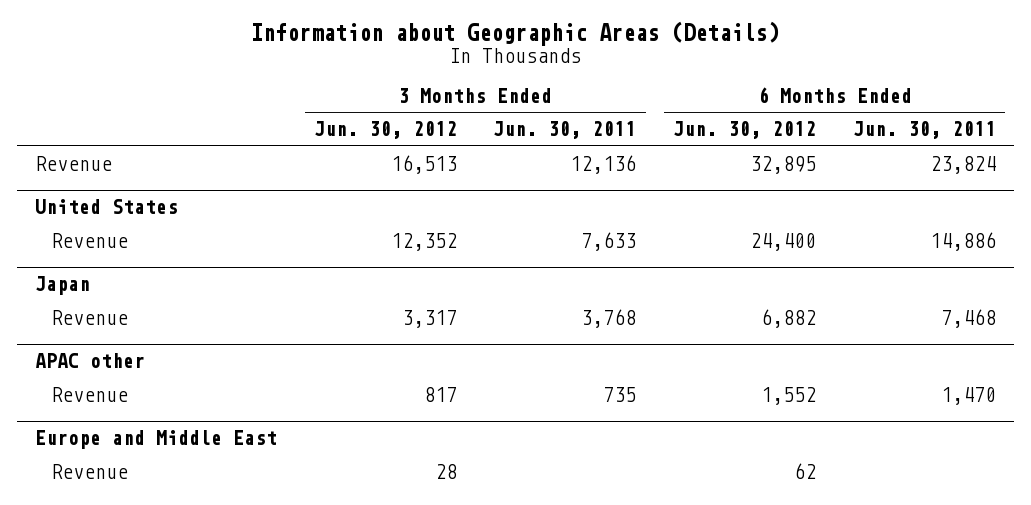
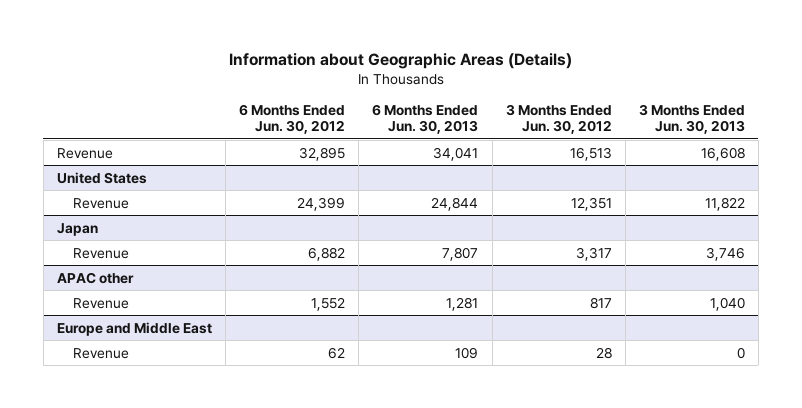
[493,121,637,140] Jun. 30, 2011 -> none
[853,121,997,140] Jun. 30, 2011 -> none
none -> [372,104,479,135] 6 Months Ended Jun. 30, 2013
none -> [638,104,745,135] 3 Months Ended Jun. 30, 2013
[390,233,457,252] 12,352 -> [570,196,612,211] 12,351
[750,233,817,252] 24,400 -> [297,196,346,211] 24,399

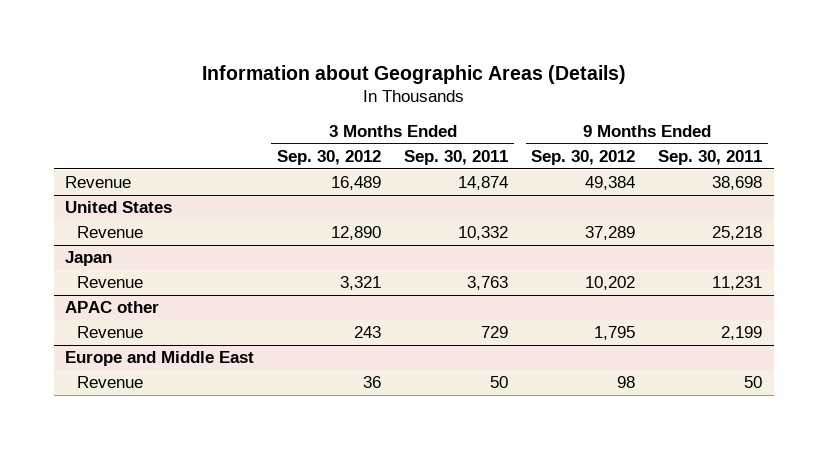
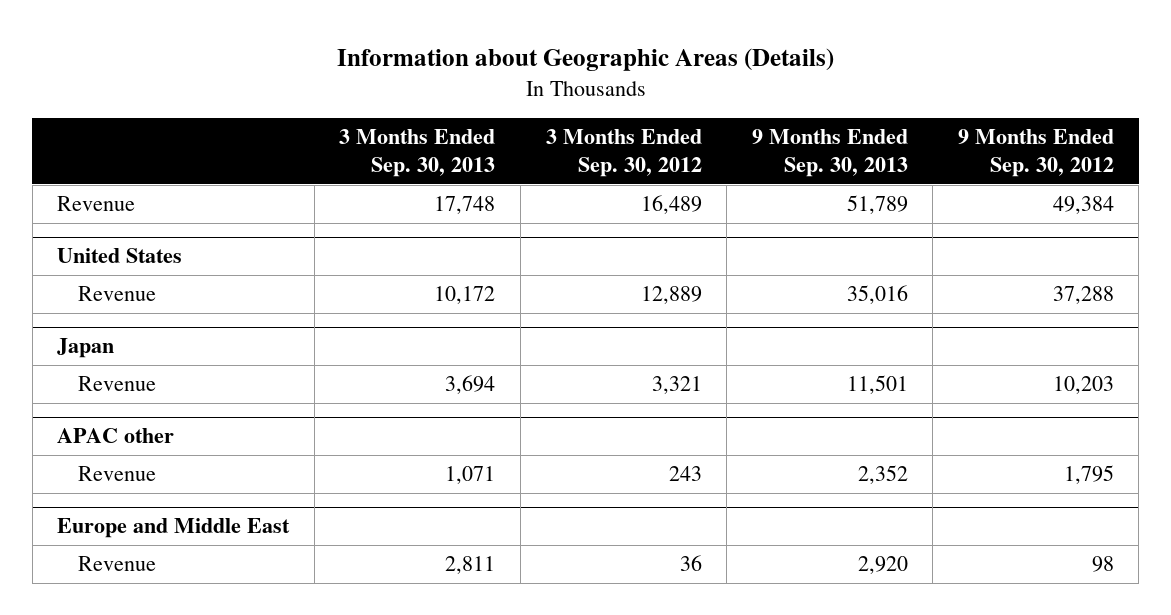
[404,149,509,165] Sep. 30, 2011 -> none
[658,149,763,165] Sep. 30, 2011 -> none
none -> [339,129,496,178] 3 Months Ended Sep. 30, 2013
none -> [751,129,908,178] 9 Months Ended Sep. 30, 2013
[331,226,382,241] 12,890 -> [640,286,702,305] 12,889
[585,226,636,241] 37,289 -> [1052,286,1114,305] 37,288
[585,276,636,291] 10,202 -> [1052,376,1114,395] 10,203

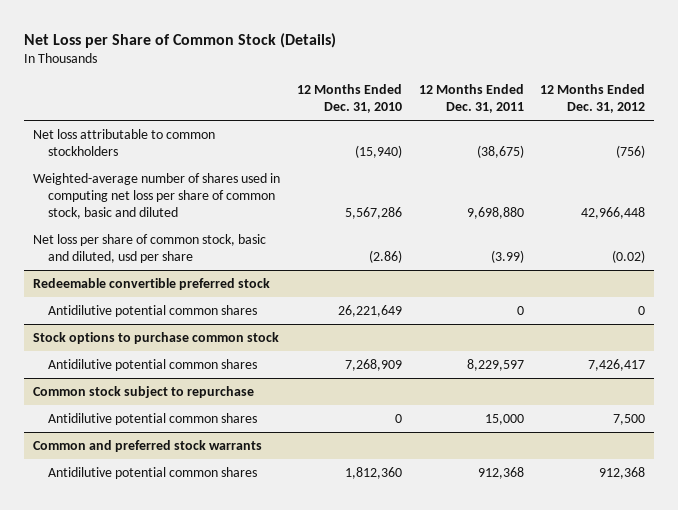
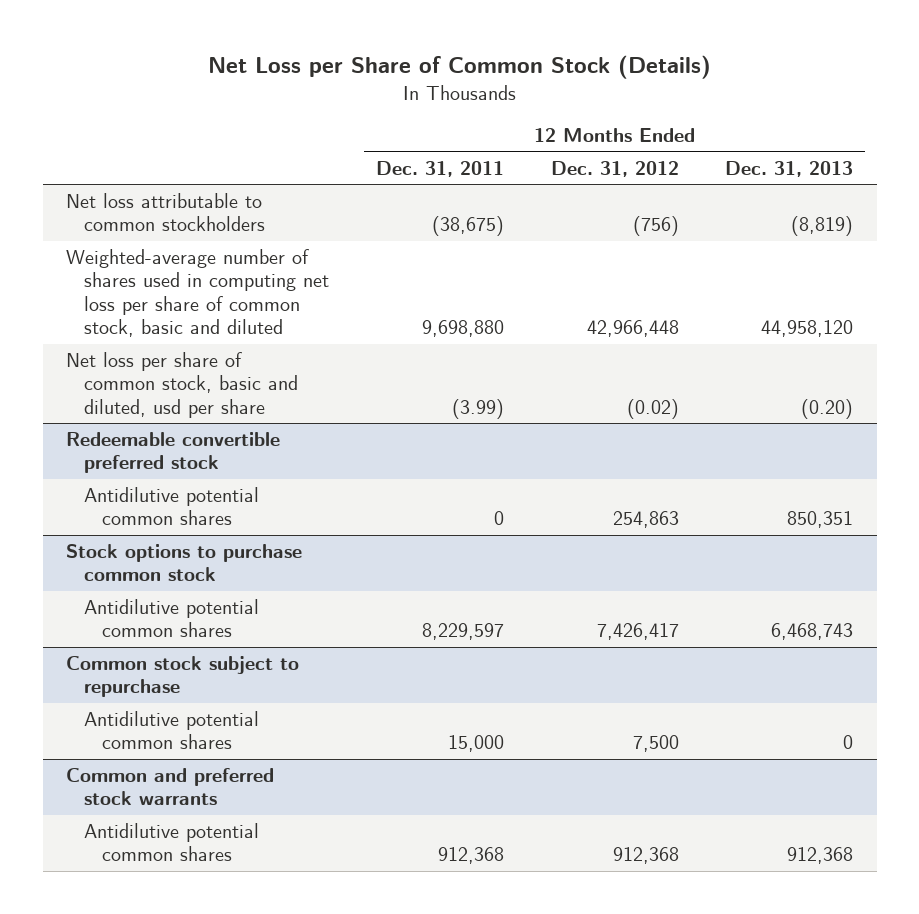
[296,84,402,114] 12 Months Ended Dec. 31, 2010 -> none
none -> [725,160,854,177] Dec. 31, 2013
[638,305,646,315] 0 -> [612,511,679,529] 254,863

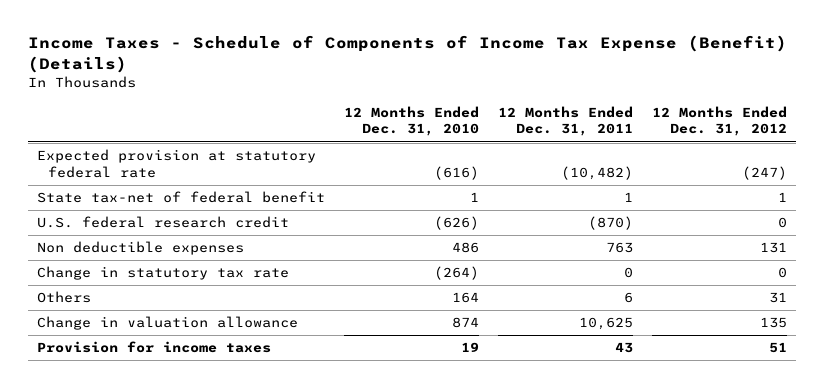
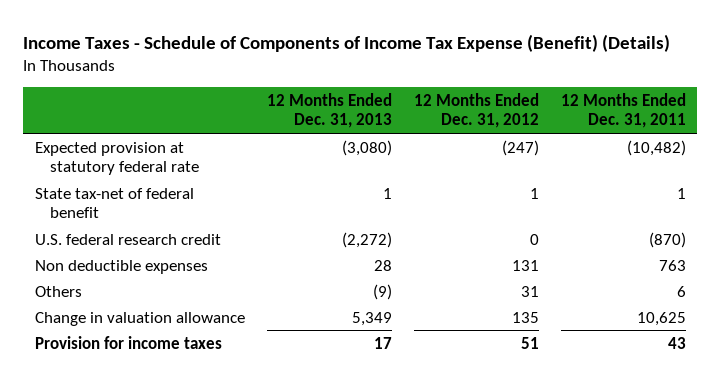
[344,106,480,137] 12 Months Ended Dec. 31, 2010 -> none
none -> [266,92,392,129] 12 Months Ended Dec. 31, 2013
[37,266,290,281] Change in statutory tax rate -> none

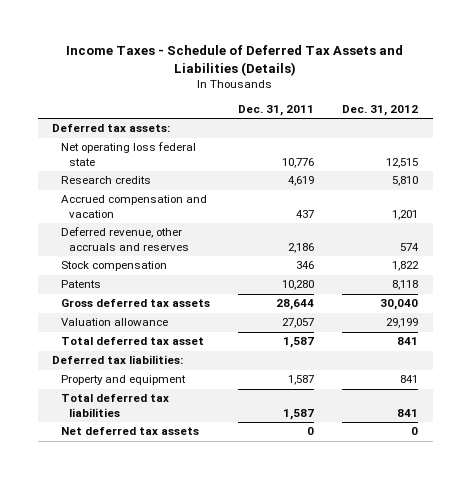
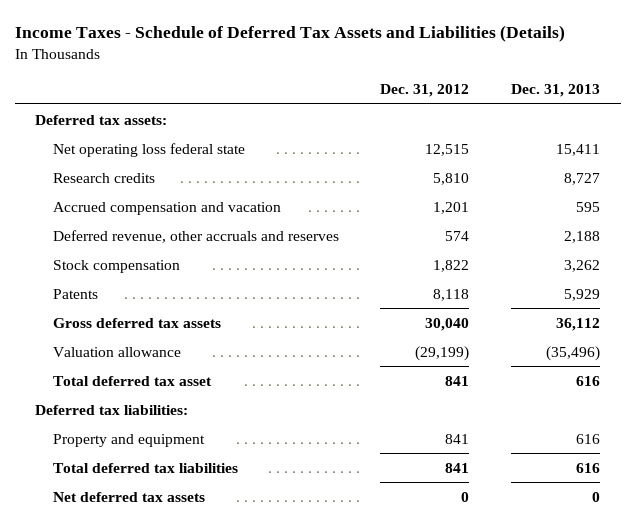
[238,104,315,116] Dec. 31, 2011 -> none
none -> [510,83,600,97] Dec. 31, 2013
[386,318,419,329] 29,199 -> [415,345,470,361] (29,199)

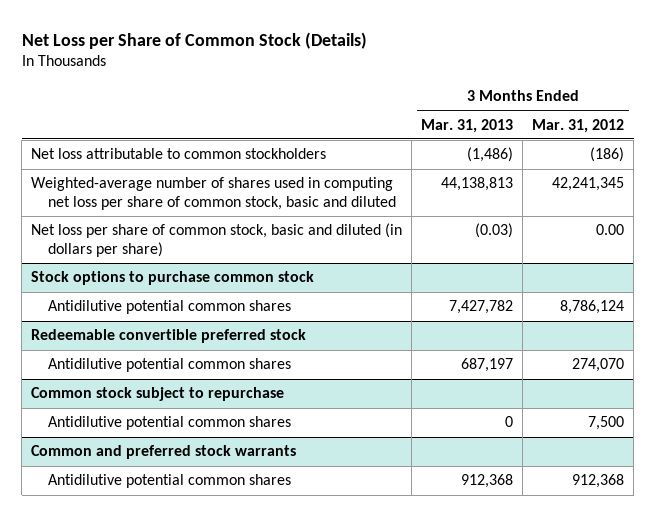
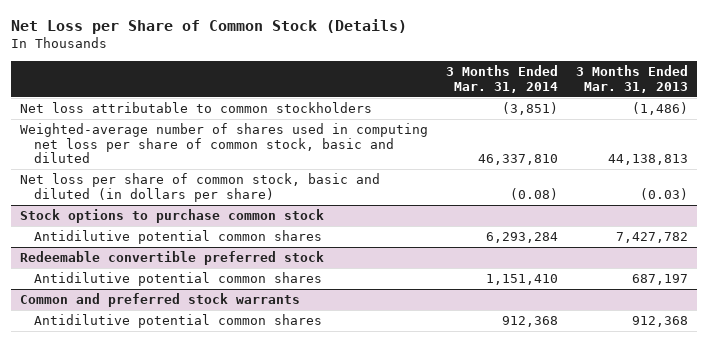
[532,118,625,133] Mar. 31, 2012 -> none
none -> [446,65,559,93] 3 Months Ended Mar. 31, 2014
[31,387,285,402] Common stock subject to repurchase -> none
[48,416,292,431] Antidilutive potential common shares -> none

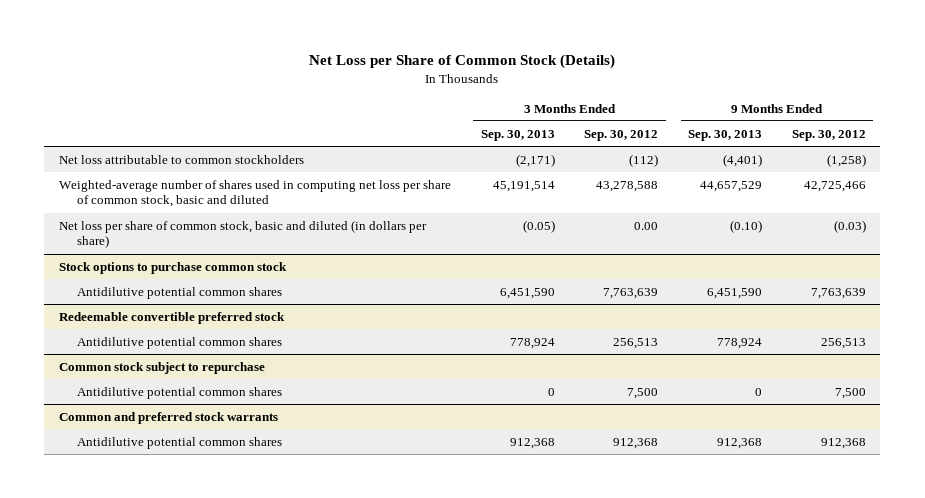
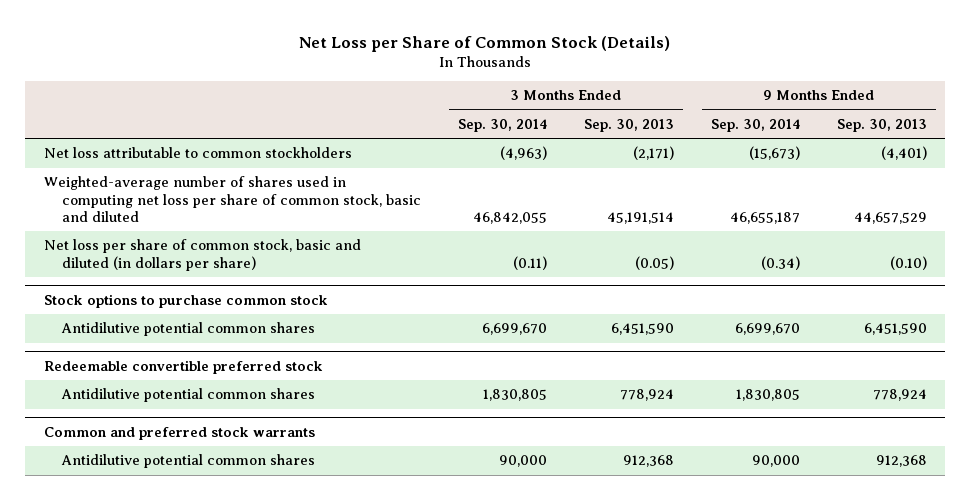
[584,129,659,141] Sep. 30, 2012 -> none
[791,129,866,141] Sep. 30, 2012 -> none
none -> [458,118,548,132] Sep. 30, 2014
none -> [710,118,800,132] Sep. 30, 2014
[59,361,266,374] Common stock subject to repurchase -> none
[77,386,283,399] Antidilutive potential common shares -> none

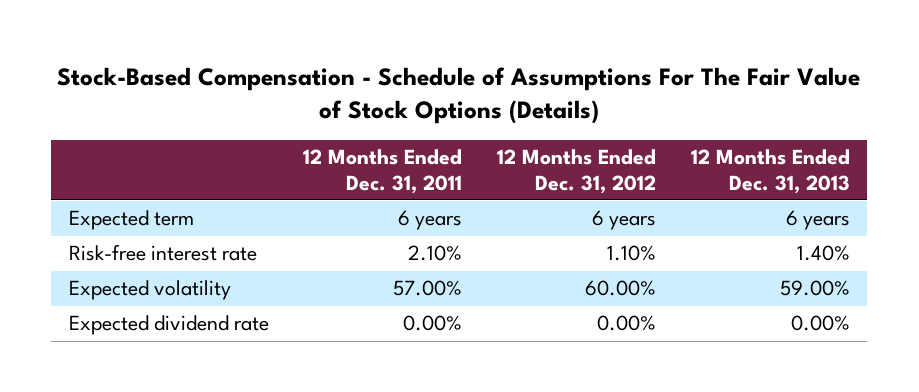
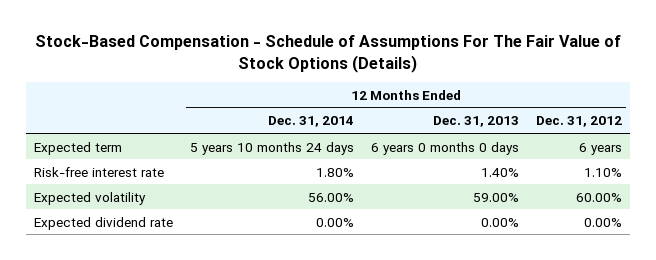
[303,149,463,194] 12 Months Ended Dec. 31, 2011 -> none
none -> [268,116,355,128] Dec. 31, 2014
[785,210,850,231] 6 years -> [371,141,520,155] 6 years 0 months 0 days

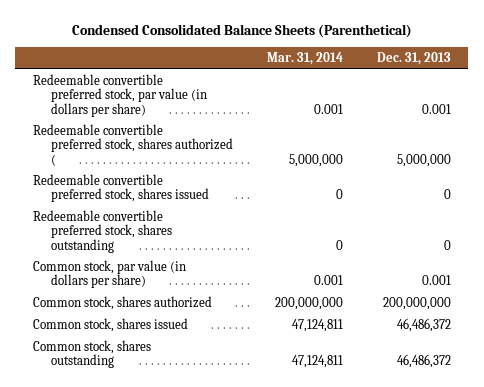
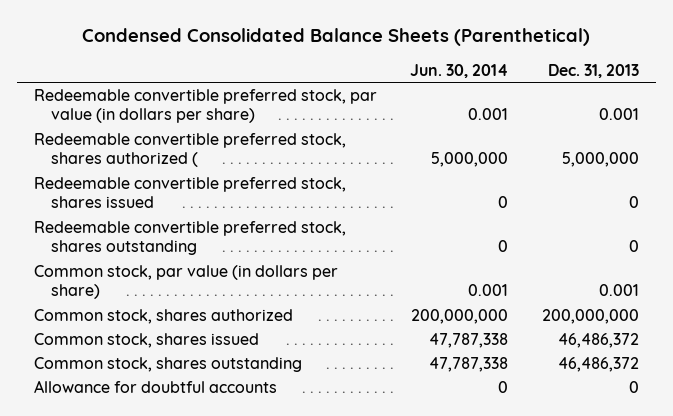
[266,52,343,66] Mar. 31, 2014 -> none
none -> [410,64,509,79] Jun. 30, 2014
none -> [33,379,277,393] Allowance for doubtful accounts

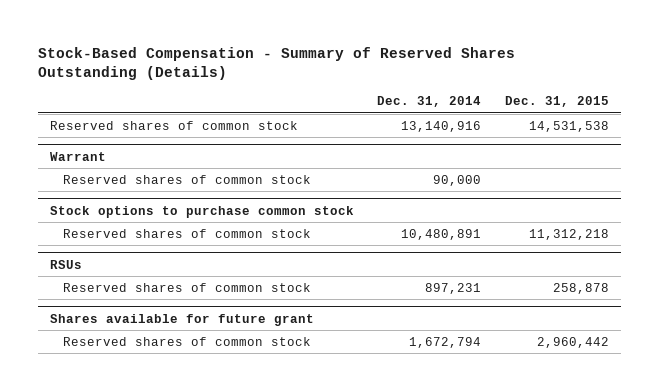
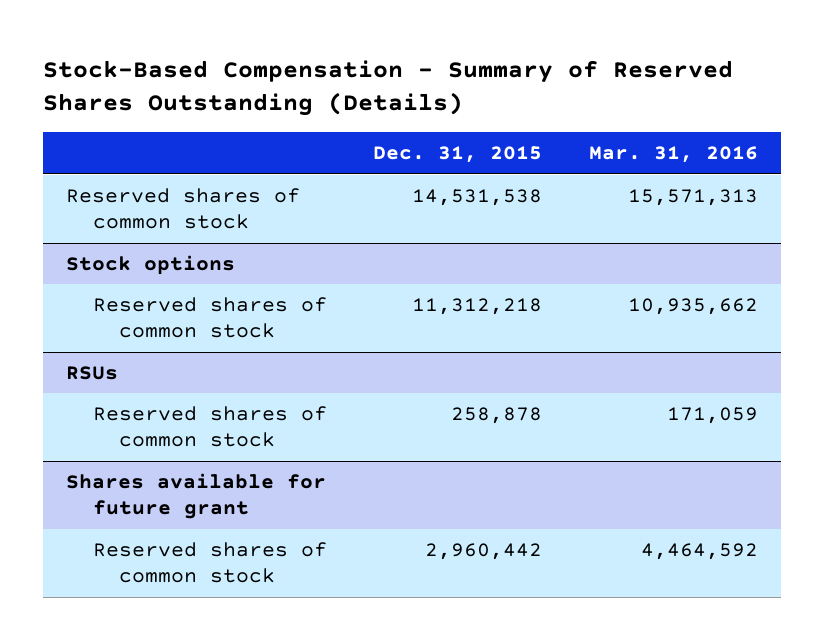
[377,96,482,108] Dec. 31, 2014 -> none
none -> [588,146,758,164] Mar. 31, 2016
[49,151,106,161] Warrant -> none
[62,174,311,184] Reserved shares of common stock -> none
[49,205,354,218] Stock options to purchase common stock -> [66,255,236,276] Stock options

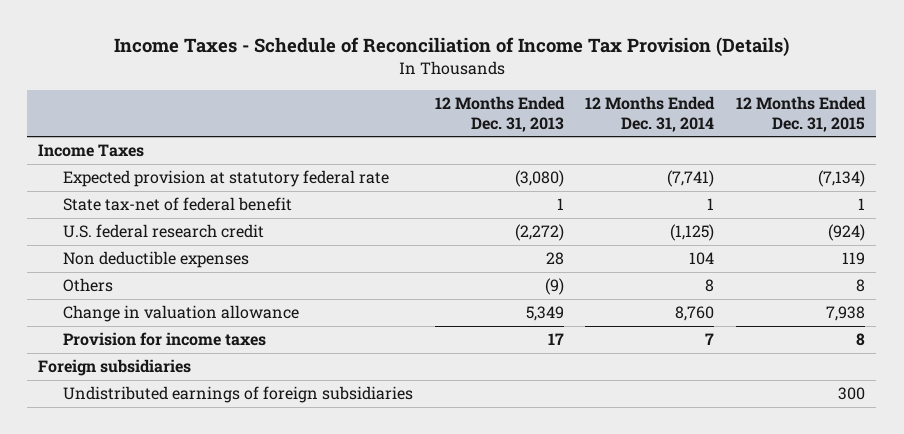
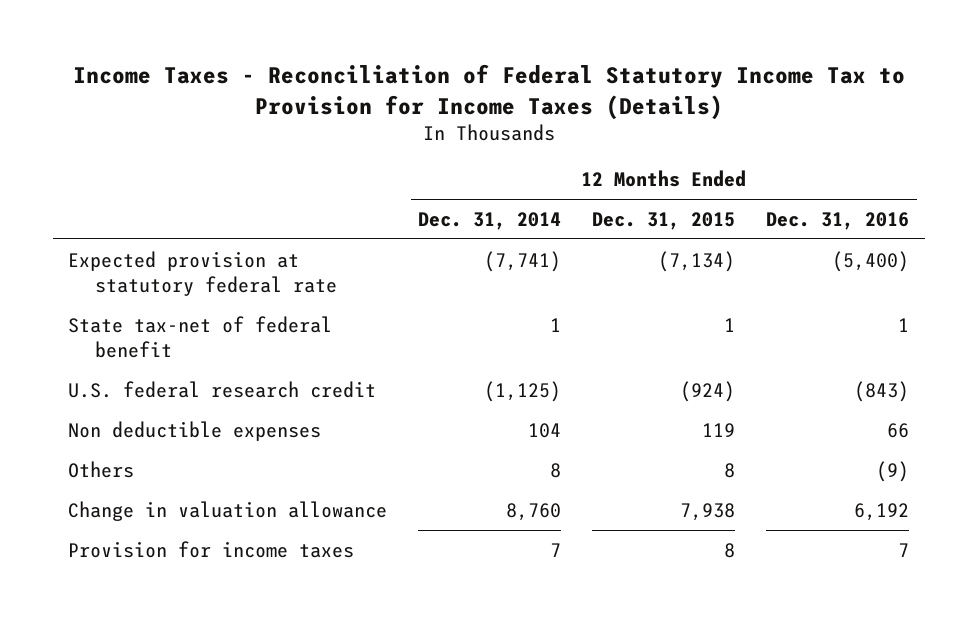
[113,37,789,58] Income Taxes - Schedule of Reconciliation of Income Tax Provision (Details) -> [72,64,905,120] Income Taxes - Reconciliation of Federal Statutory Income Tax to Provision for Income Taxes (Details)
[434,96,565,132] 12 Months Ended Dec. 31, 2013 -> none
none -> [766,211,910,230] Dec. 31, 2016
[38,144,145,158] Income Taxes -> none
[38,359,192,377] Foreign subsidiaries -> none
[62,386,413,404] Undistributed earnings of foreign subsidiaries -> none

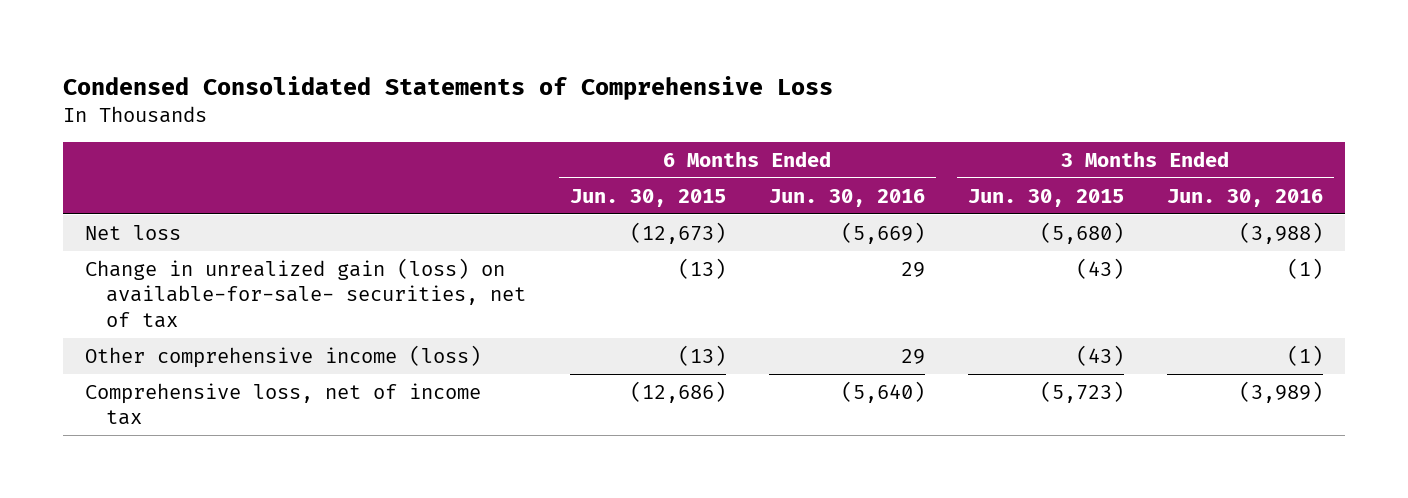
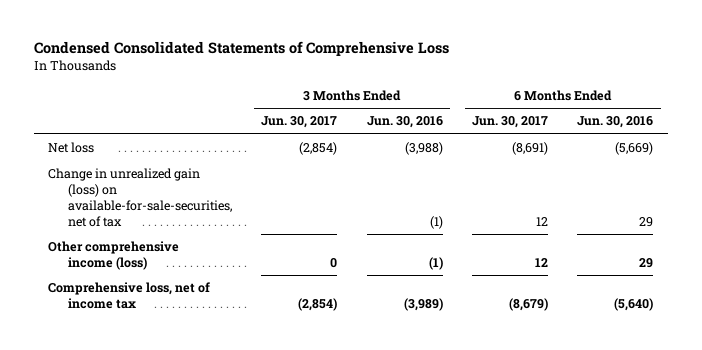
[569,188,726,207] Jun. 30, 2015 -> none
[967,188,1124,207] Jun. 30, 2015 -> none
none -> [261,116,338,129] Jun. 30, 2017
none -> [472,116,549,129] Jun. 30, 2017
[84,257,527,328] Change in unrealized gain (loss) on available-for-sale- securities, net of tax -> [48,168,233,227] Change in unrealized gain (loss) on available-for-sale-securities, net of tax

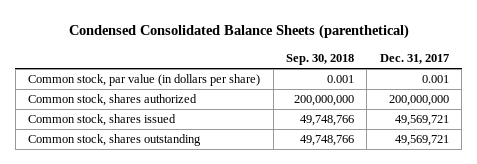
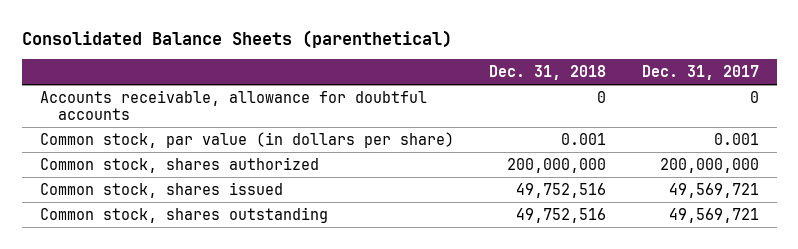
[68,24,409,40] Condensed Consolidated Balance Sheets (parenthetical) -> [21,29,452,48] Consolidated Balance Sheets (parenthetical)
[286,54,355,66] Sep. 30, 2018 -> none
none -> [489,65,607,81] Dec. 31, 2018
none -> [39,89,427,121] Accounts receivable, allowance for doubtful accounts

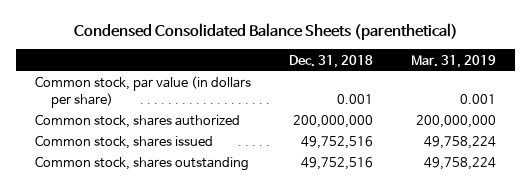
[21,29,452,48] Consolidated Balance Sheets (parenthetical) -> [73,23,458,41] Condensed Consolidated Balance Sheets (parenthetical)
[641,65,759,81] Dec. 31, 2017 -> none
none -> [411,54,497,68] Mar. 31, 2019
[39,89,427,121] Accounts receivable, allowance for doubtful accounts -> none

